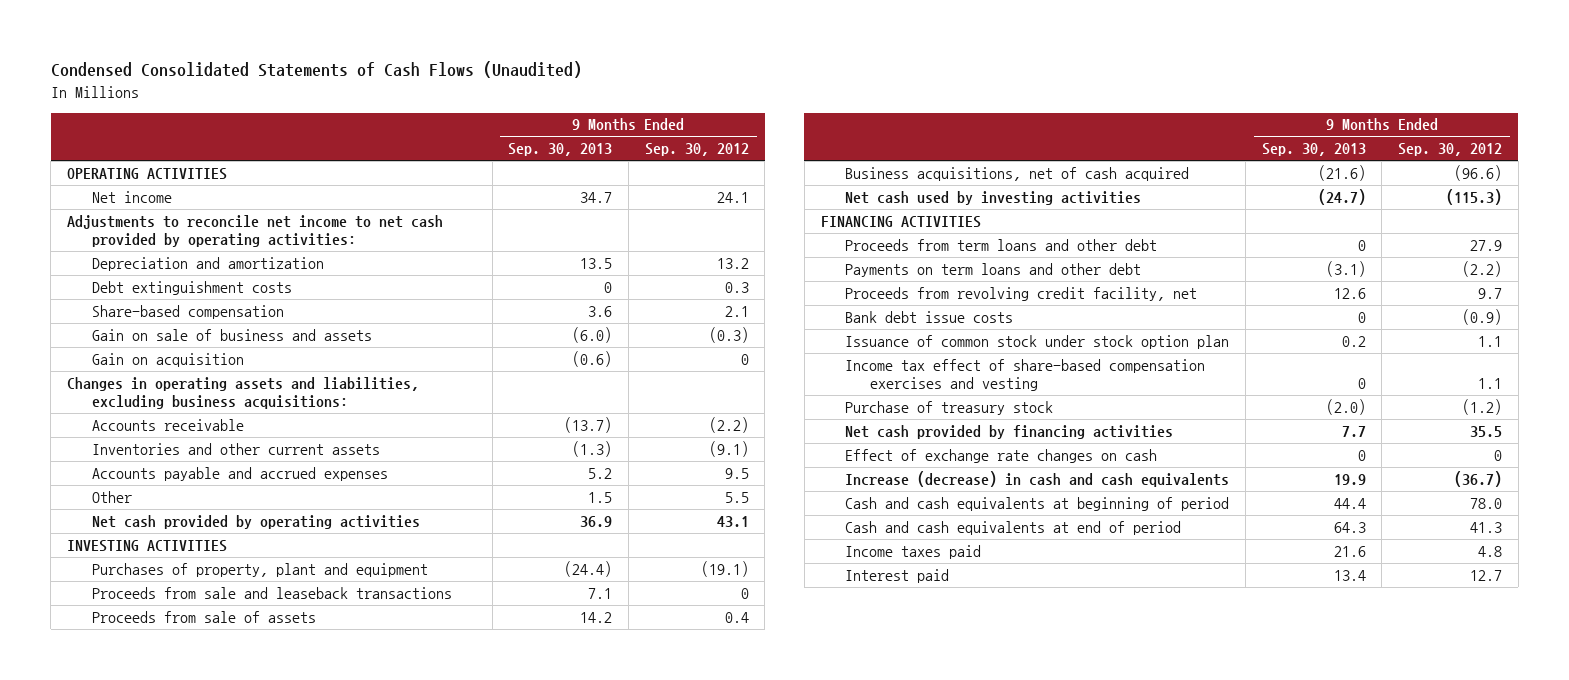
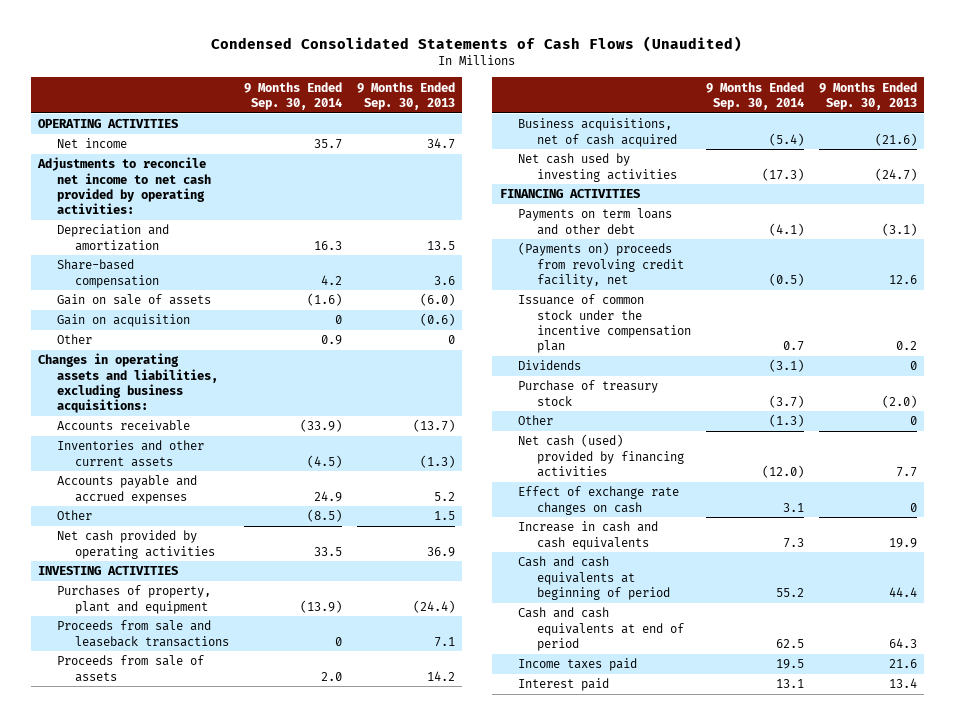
[644,143,749,157] Sep. 30, 2012 -> none
none -> [243,81,342,110] 9 Months Ended Sep. 30, 2014
[91,280,292,295] Debt extinguishment costs -> none
[91,328,372,341] Gain on sale of business and assets -> [56,294,211,306] Gain on sale of assets
none -> [56,334,92,345] Other
[845,238,1158,251] Proceeds from term loans and other debt -> none
[845,310,1014,323] Bank debt issue costs -> none
[845,358,1206,392] Income tax effect of share-based compensation exercises and vesting -> none
[845,286,1198,301] Proceeds from revolving credit facility, net -> [518,242,684,287] (Payments on) proceeds from revolving credit facility, net
[845,334,1230,349] Issuance of common stock under stock option plan -> [518,294,691,354] Issuance of common stock under the incentive compensation plan
none -> [518,360,582,371] Dividends
none -> [518,415,554,426] Other
[845,424,1174,439] Net cash provided by financing activities -> [518,434,684,477] Net cash (used) provided by financing activities
[845,470,1230,487] Increase (decrease) in cash and cash equivalents -> [518,521,659,550] Increase in cash and cash equivalents

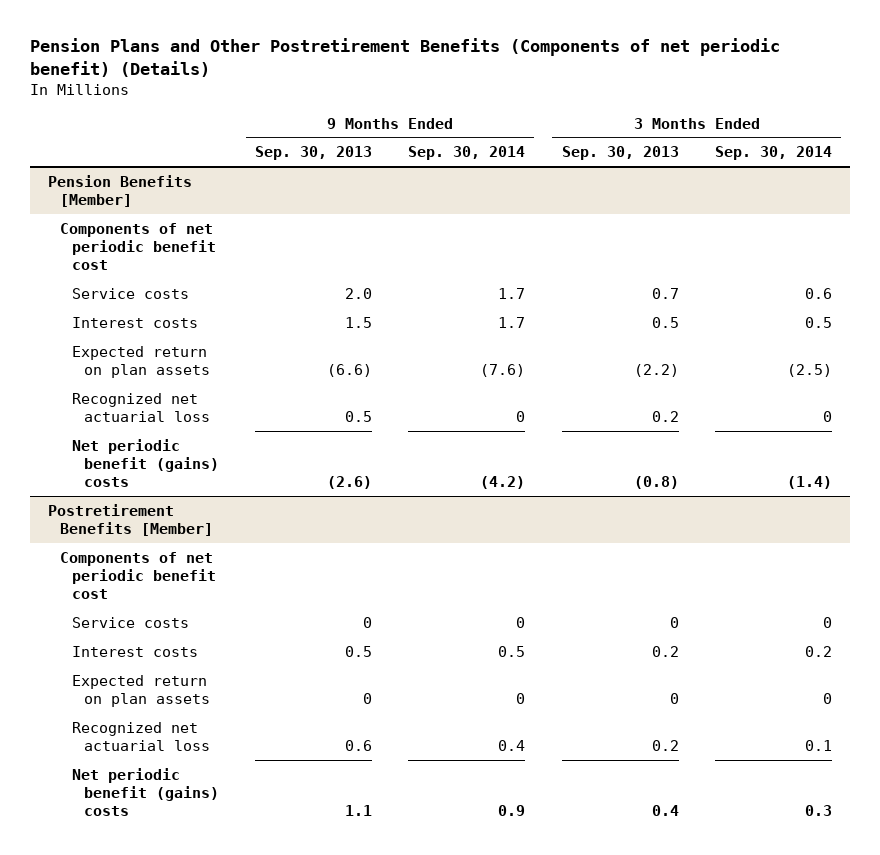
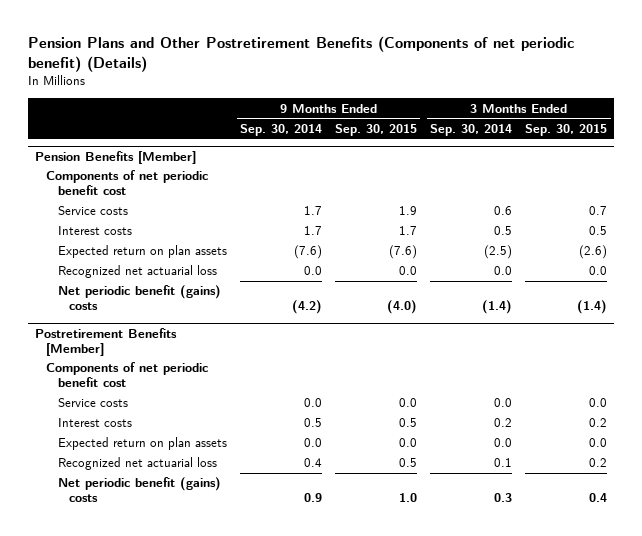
[254,146,372,161] Sep. 30, 2013 -> none
[561,146,679,161] Sep. 30, 2013 -> none
none -> [335,123,418,136] Sep. 30, 2015
none -> [525,123,608,136] Sep. 30, 2015
[516,410,526,422] 0 -> [303,266,322,276] 0.0
[822,410,832,422] 0 -> [494,266,513,276] 0.0
[516,616,526,628] 0 -> [303,398,322,408] 0.0
[822,616,832,628] 0 -> [494,398,513,408] 0.0
[516,692,526,704] 0 -> [303,438,322,448] 0.0
[822,692,832,704] 0 -> [494,438,513,448] 0.0

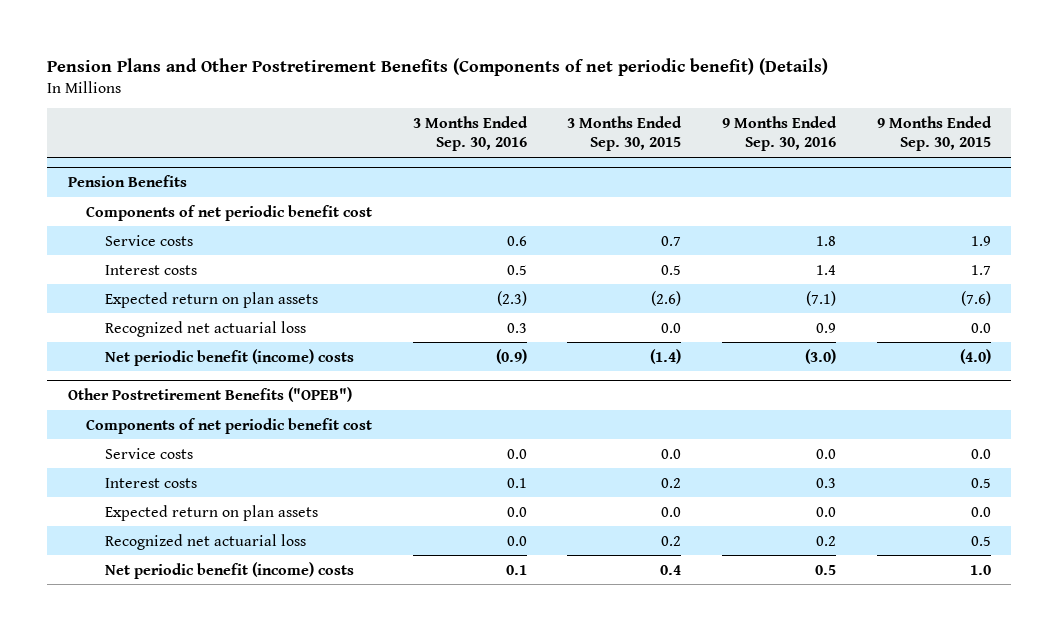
[239,123,322,136] Sep. 30, 2014 -> none
[430,123,513,136] Sep. 30, 2014 -> none
none -> [412,116,528,152] 3 Months Ended Sep. 30, 2016
none -> [722,116,838,152] 9 Months Ended Sep. 30, 2016
[34,150,196,164] Pension Benefits [Member] -> [67,175,187,188] Pension Benefits
[57,285,221,311] Net periodic benefit (gains) costs -> [104,348,354,366] Net periodic benefit (income) costs
[34,327,177,356] Postretirement Benefits [Member] -> [67,387,352,403] Other Postretirement Benefits ("OPEB")
[57,477,221,503] Net periodic benefit (gains) costs -> [104,561,354,579] Net periodic benefit (income) costs

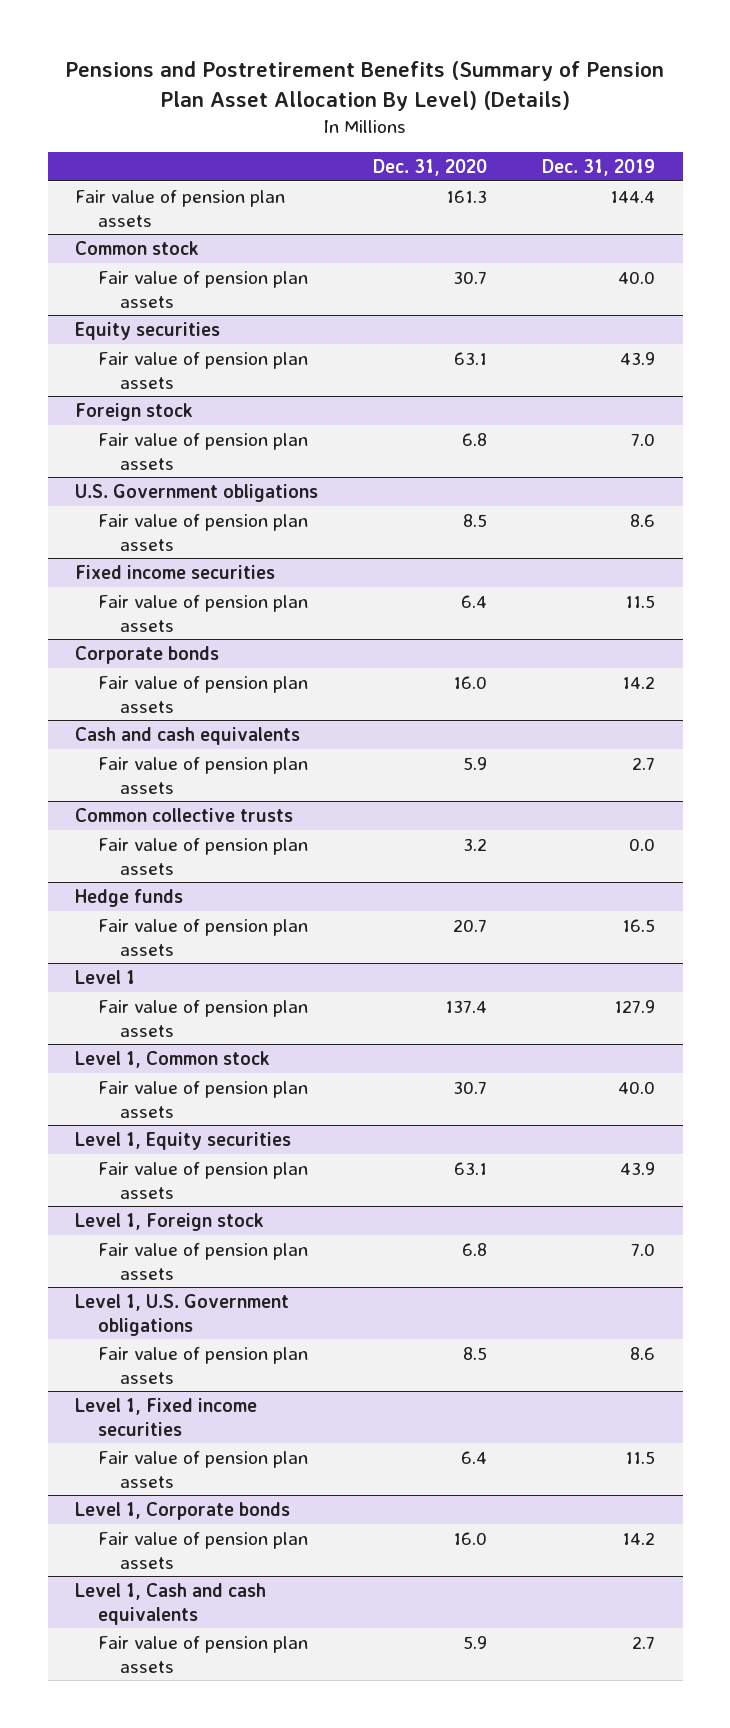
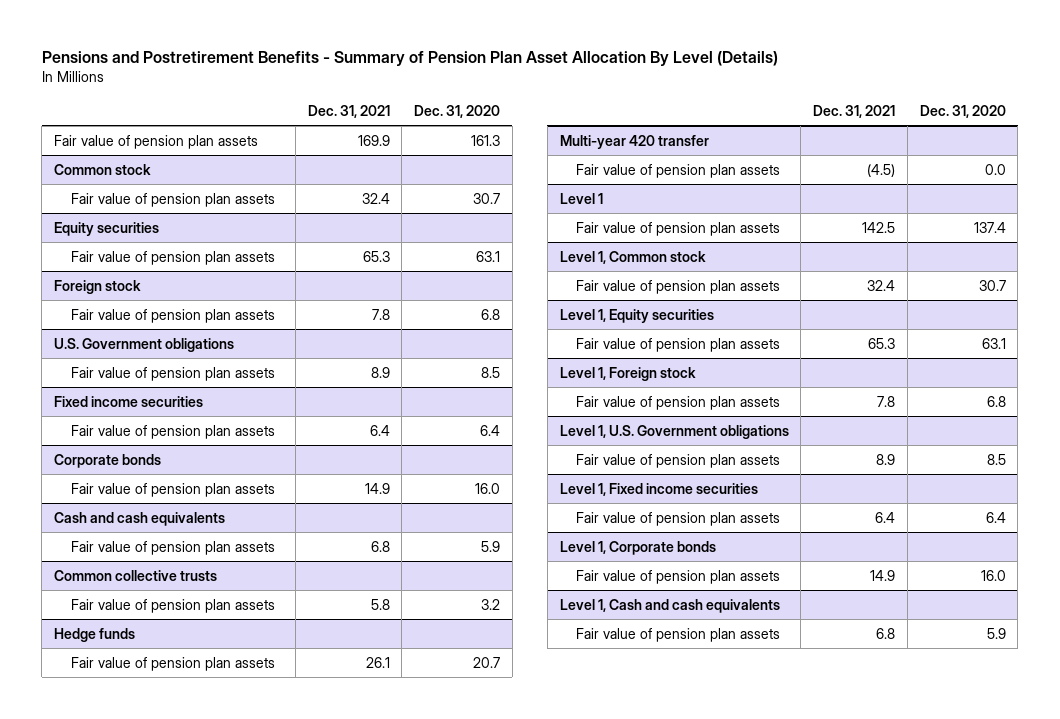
[65,61,665,112] Pensions and Postretirement Benefits (Summary of Pension Plan Asset Allocation By Level) (Details) -> [41,51,778,67] Pensions and Postretirement Benefits - Summary of Pension Plan Asset Allocation By Level (Details)
[542,158,656,176] Dec. 31, 2019 -> none
none -> [307,104,390,118] Dec. 31, 2021
none -> [559,134,709,149] Multi-year 420 transfer
none -> [576,163,781,178] Fair value of pension plan assets

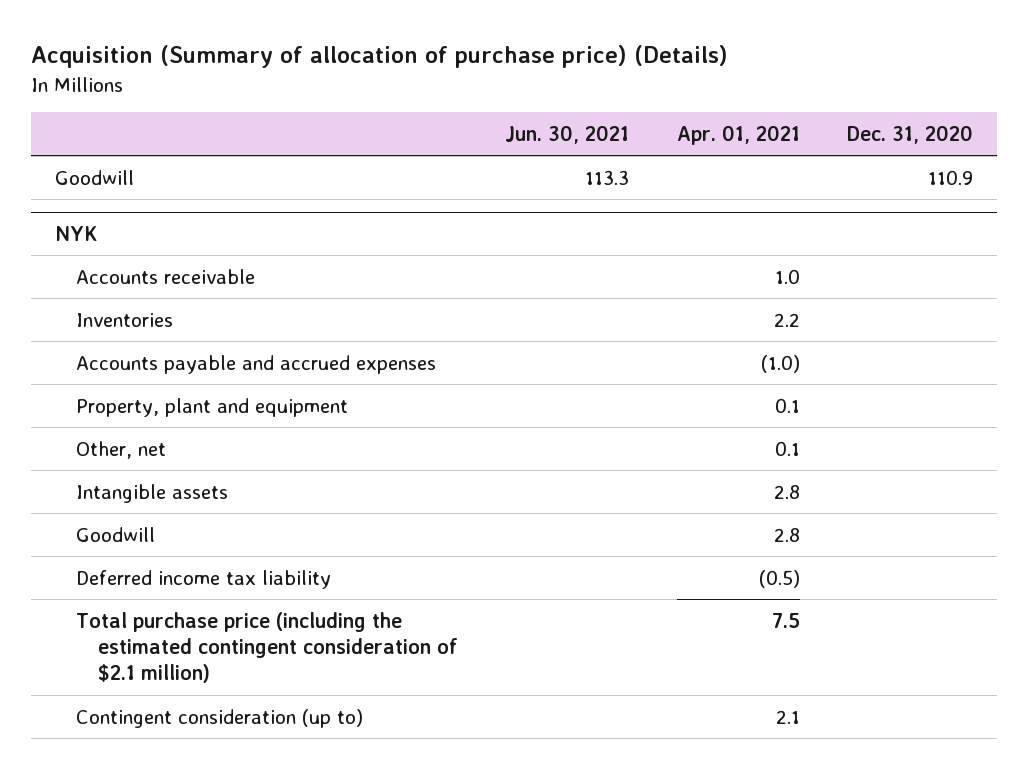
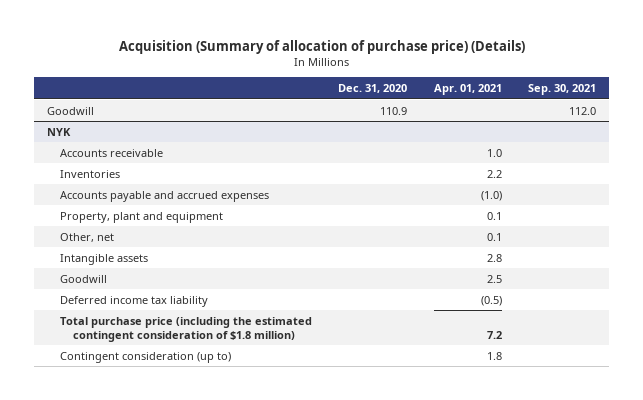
[505,125,630,145] Jun. 30, 2021 -> none
none -> [528,84,597,96] Sep. 30, 2021
[773,527,800,542] 2.8 -> [486,274,502,283] 2.5
[76,611,458,684] Total purchase price (including the estimated contingent consideration of $2.1 million) -> [59,316,312,342] Total purchase price (including the estimated contingent consideration of $1.8 million)
[771,612,800,628] 7.5 -> [486,330,502,339] 7.2
[775,709,800,724] 2.1 -> [486,351,502,360] 1.8

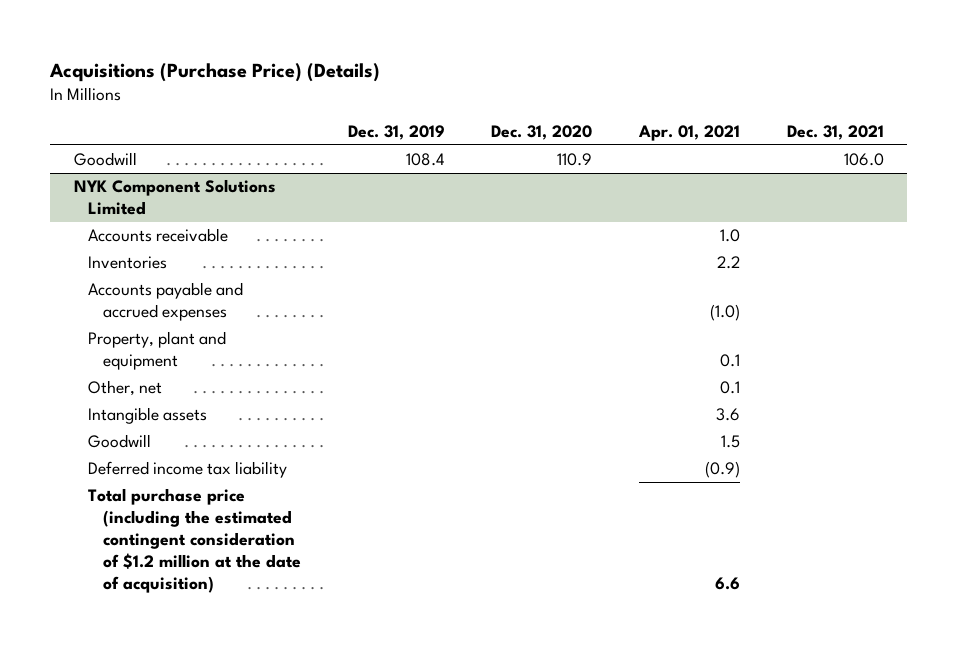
[118,40,525,55] Acquisition (Summary of allocation of purchase price) (Details) -> [49,63,381,83] Acquisitions (Purchase Price) (Details)
[528,84,597,96] Sep. 30, 2021 -> none
none -> [347,124,445,140] Dec. 31, 2019
none -> [786,124,884,140] Dec. 31, 2021
[47,127,72,136] NYK -> [73,179,276,216] NYK Component Solutions Limited
[59,351,231,363] Contingent consideration (up to) -> none
[486,253,502,262] 2.8 -> [715,408,740,422] 3.6
[486,274,502,283] 2.5 -> [720,435,740,449] 1.5
[480,295,502,306] (0.5) -> [704,461,740,479] (0.9)
[59,316,312,342] Total purchase price (including the estimated contingent consideration of $1.8 million) -> [88,488,301,593] Total purchase price (including the estimated contingent consideration of $1.2 million at the date of acquisition)
[486,330,502,339] 7.2 -> [714,576,740,590] 6.6

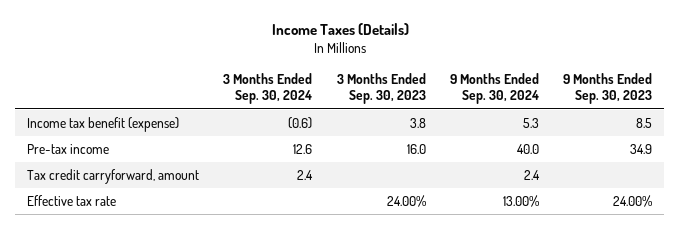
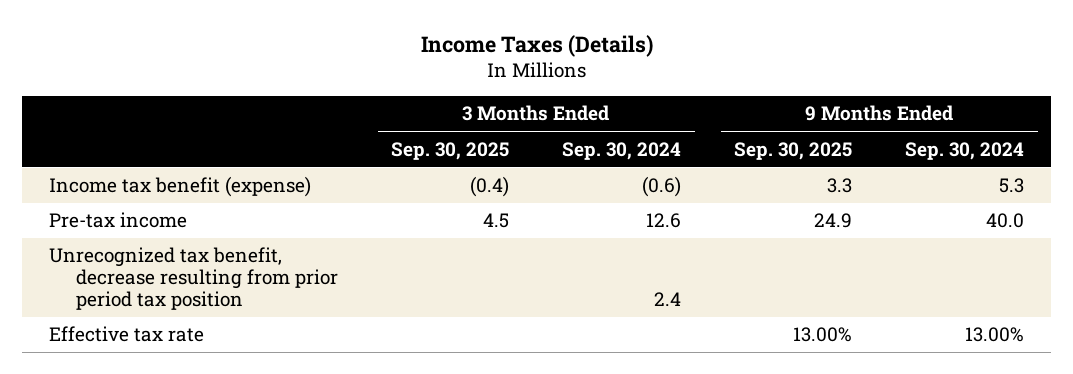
[336,73,426,105] 3 Months Ended Sep. 30, 2023 -> none
[563,73,653,105] 9 Months Ended Sep. 30, 2023 -> none
none -> [391,141,510,160] Sep. 30, 2025
none -> [734,141,853,160] Sep. 30, 2025
[27,168,200,184] Tax credit carryforward, amount -> none
none -> [48,247,339,311] Unrecognized tax benefit, decrease resulting from prior period tax position

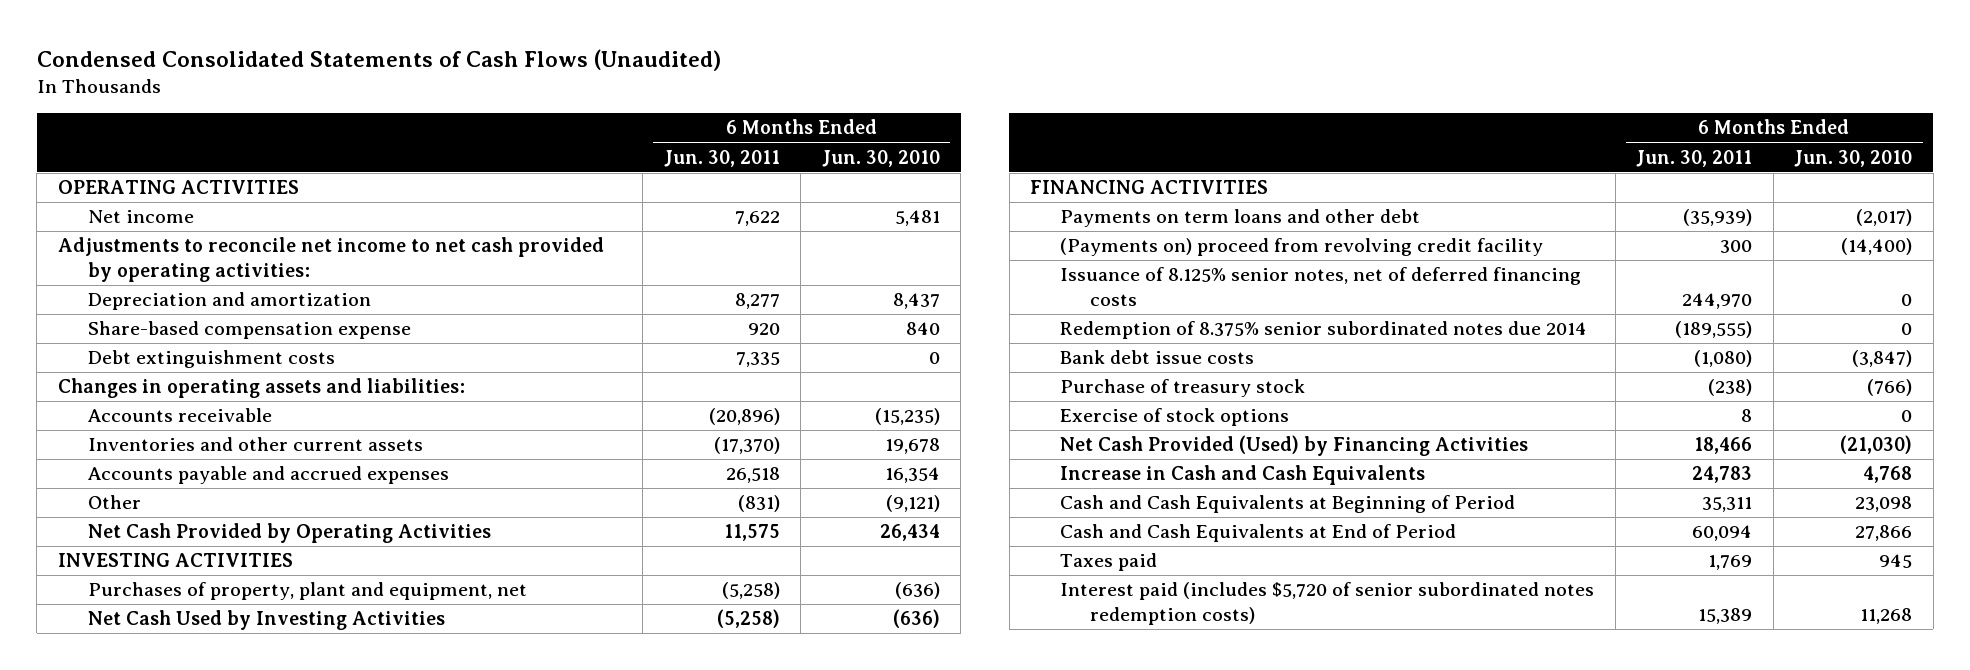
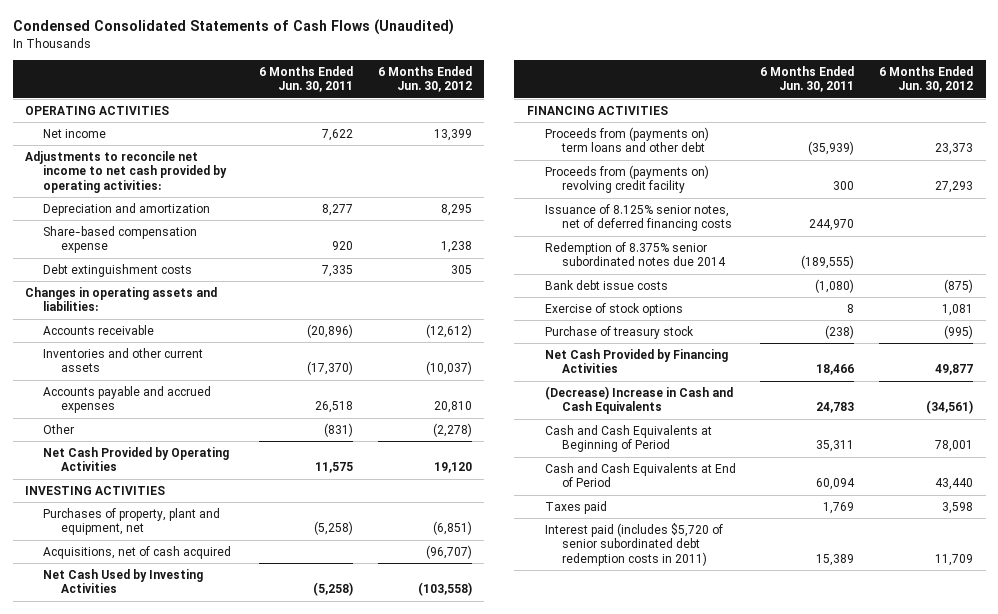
[821,149,940,167] Jun. 30, 2010 -> none
none -> [377,65,472,93] 6 Months Ended Jun. 30, 2012
none -> [43,545,232,559] Acquisitions, net of cash acquired
[1060,209,1421,228] Payments on term loans and other debt -> [544,126,709,153] Proceeds from (payments on) term loans and other debt
[1060,238,1544,257] (Payments on) proceed from revolving credit facility -> [544,164,709,194] Proceeds from (payments on) revolving credit facility
[1060,379,1306,398] Purchase of treasury stock -> [544,325,694,339] Purchase of treasury stock
[1060,435,1529,457] Net Cash Provided (Used) by Financing Activities -> [544,348,728,374] Net Cash Provided by Financing Activities
[1060,465,1426,486] Increase in Cash and Cash Equivalents -> [544,385,733,415] (Decrease) Increase in Cash and Cash Equivalents
[1060,582,1595,626] Interest paid (includes $5,720 of senior subordinated notes redemption costs) -> [544,522,723,567] Interest paid (includes $5,720 of senior subordinated debt redemption costs in 2011)

